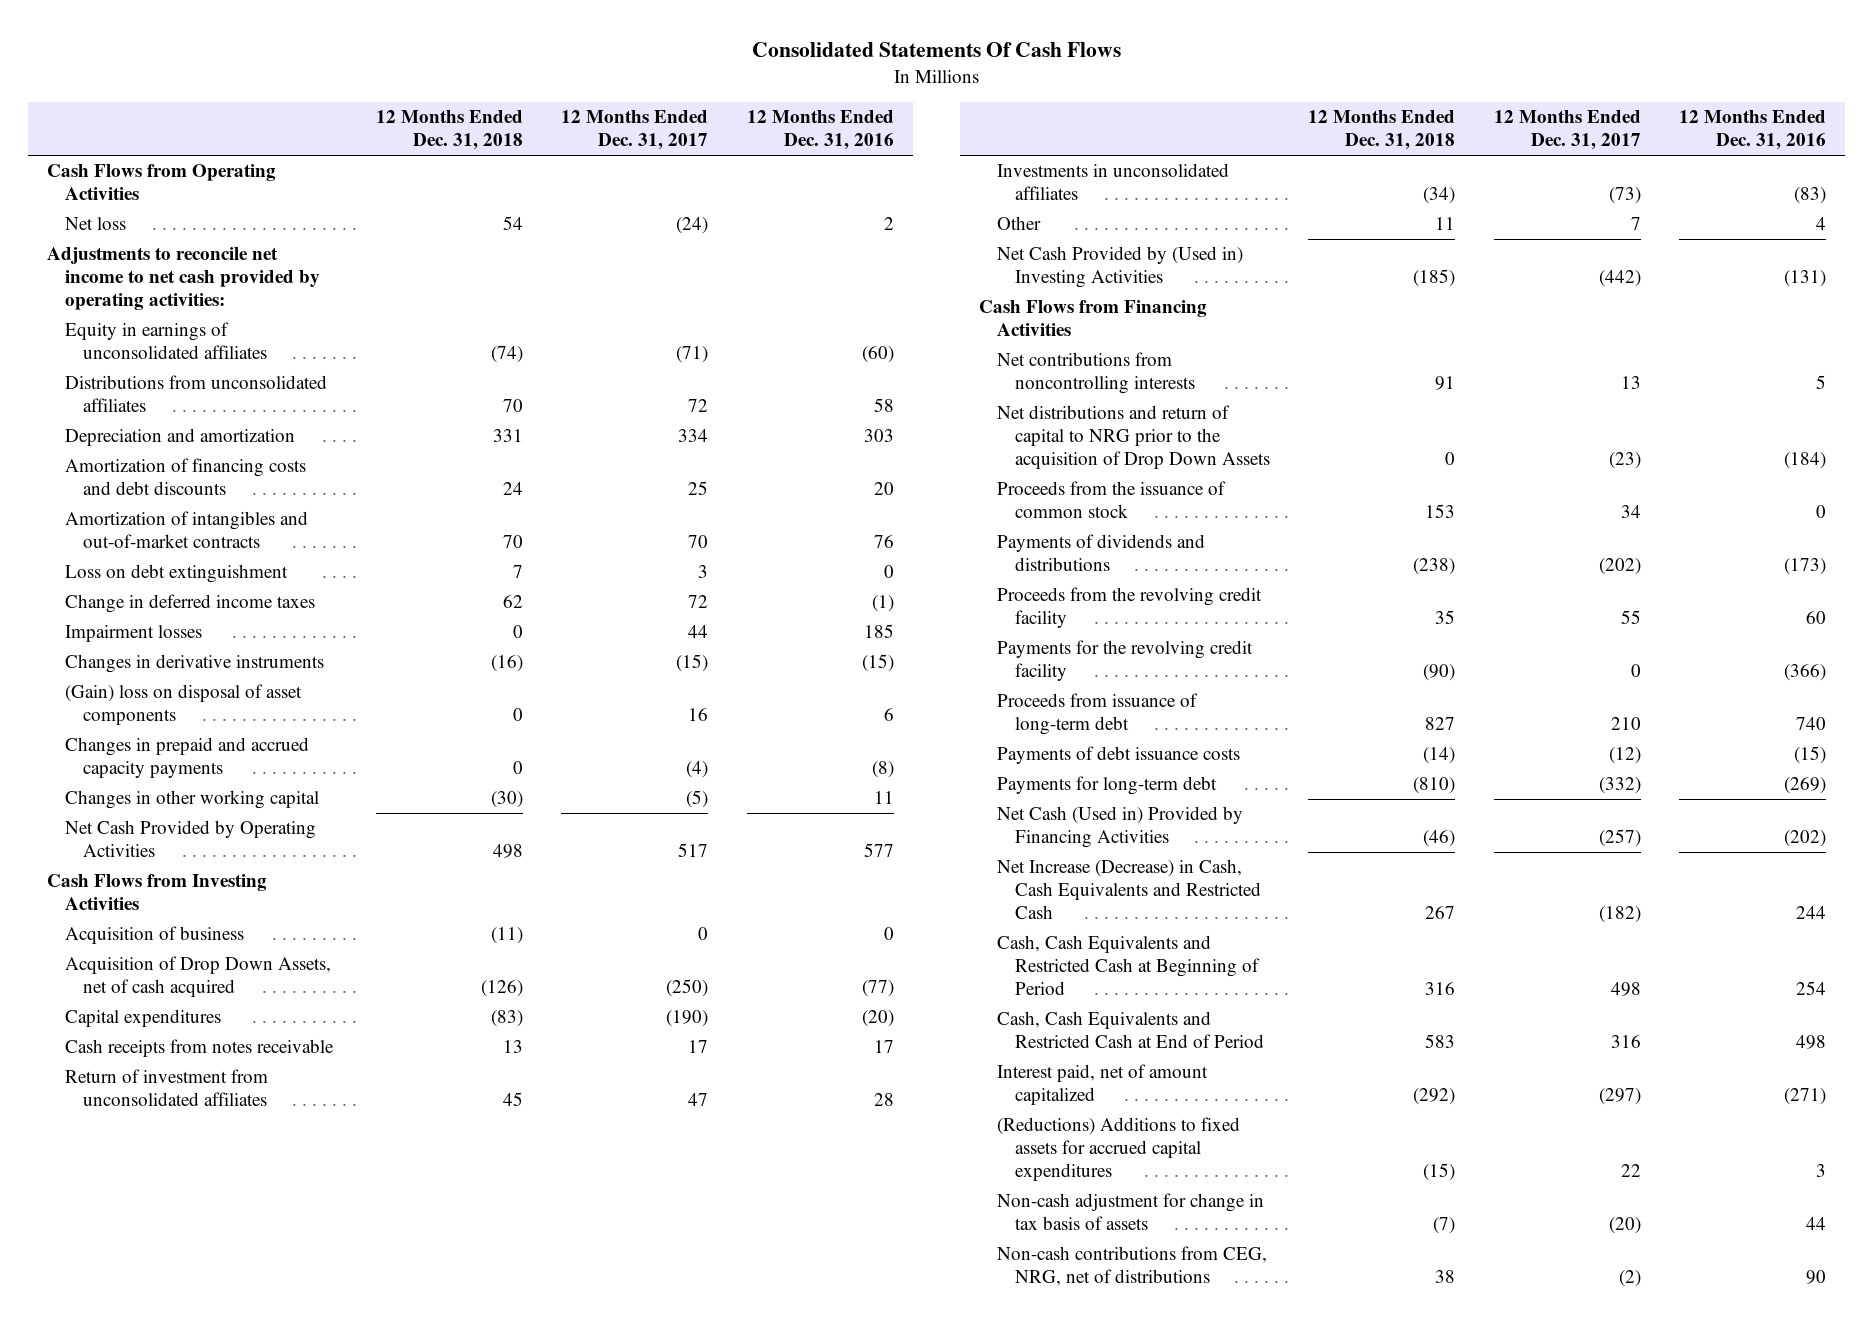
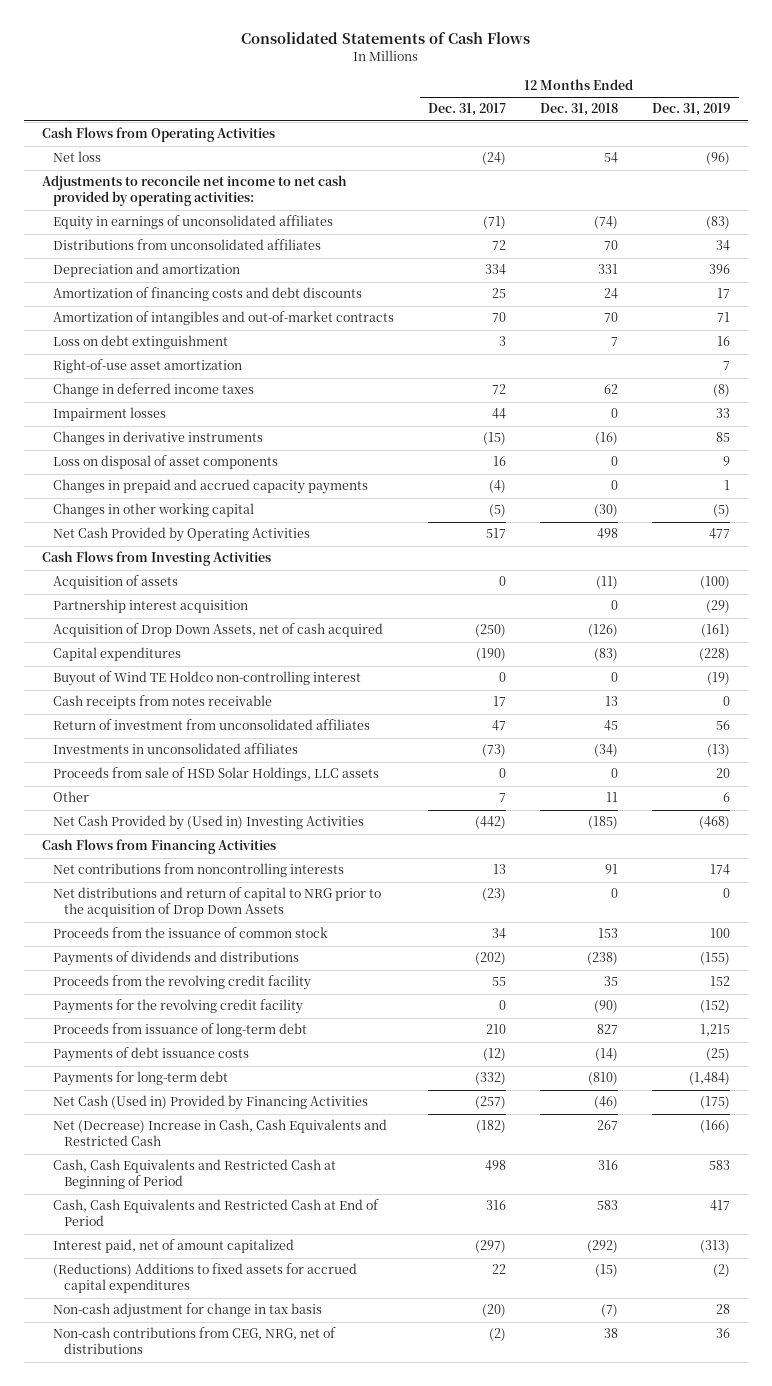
[751,42,1121,58] Consolidated Statements Of Cash Flows -> [240,31,530,44] Consolidated Statements of Cash Flows
[746,110,894,151] 12 Months Ended Dec. 31, 2016 -> none
none -> [652,103,731,117] Dec. 31, 2019
none -> [52,359,242,374] Right-of-use asset amortization
[65,684,303,726] (Gain) loss on disposal of asset components -> [52,455,278,470] Loss on disposal of asset components
[65,926,245,945] Acquisition of business -> [52,575,178,590] Acquisition of assets
none -> [52,599,248,614] Partnership interest acquisition
none -> [52,671,361,687] Buyout of Wind TE Holdco non-controlling interest
none -> [52,767,379,782] Proceeds from sale of HSD Solar Holdings, LLC assets
[997,859,1261,920] Net Increase (Decrease) in Cash, Cash Equivalents and Restricted Cash -> [52,1119,387,1147] Net (Decrease) Increase in Cash, Cash Equivalents and Restricted Cash
[997,1193,1265,1231] Non-cash adjustment for change in tax basis of assets -> [52,1303,322,1319] Non-cash adjustment for change in tax basis

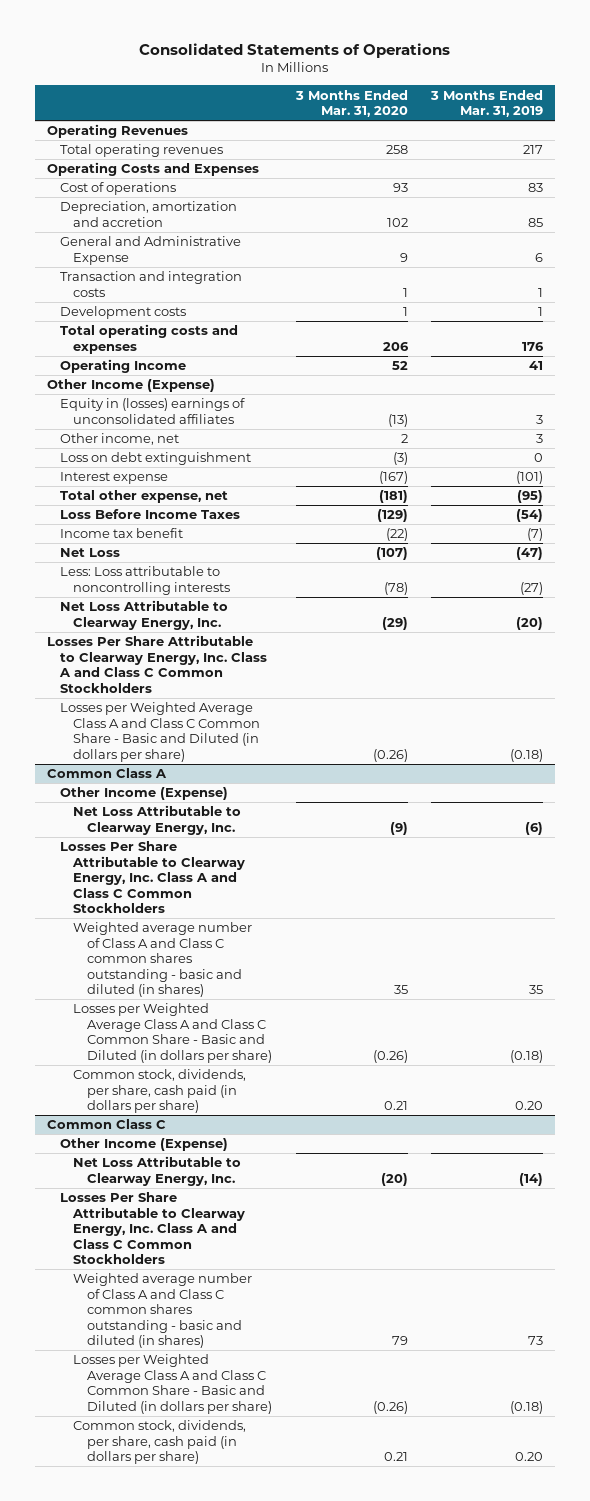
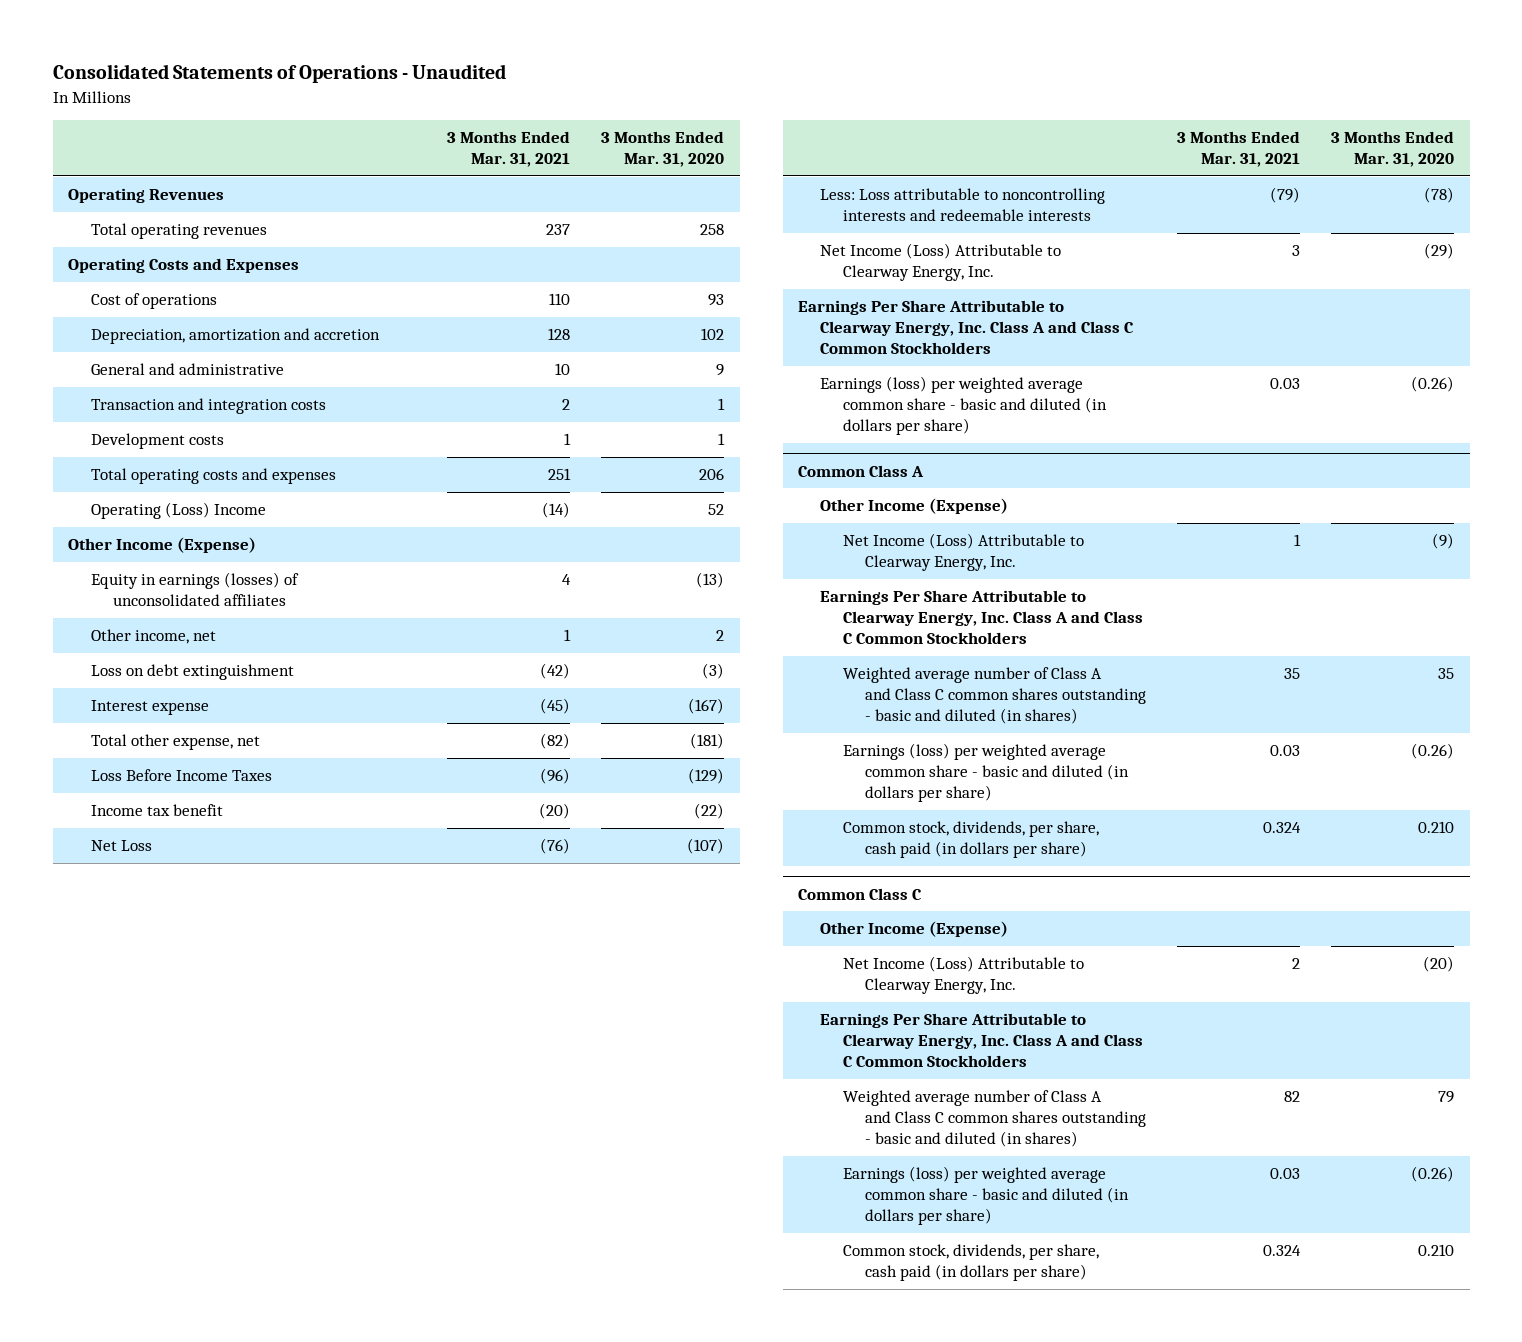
[139,42,451,58] Consolidated Statements of Operations -> [52,64,506,84] Consolidated Statements of Operations - Unaudited
[430,89,544,118] 3 Months Ended Mar. 31, 2019 -> none
none -> [447,131,571,168] 3 Months Ended Mar. 31, 2021
[59,236,241,265] General and Administrative Expense -> [90,363,284,376] General and administrative
[59,359,186,374] Operating Income -> [90,502,266,520] Operating (Loss) Income
[59,398,245,424] Equity in (losses) earnings of unconsolidated affiliates -> [90,572,299,607] Equity in earnings (losses) of unconsolidated affiliates
[59,566,231,595] Less: Loss attributable to noncontrolling interests -> [820,188,1106,222] Less: Loss attributable to noncontrolling interests and redeemable interests
[59,600,228,630] Net Loss Attributable to Clearway Energy, Inc. -> [820,243,1062,282] Net Income (Loss) Attributable to Clearway Energy, Inc.
[46,635,267,693] Losses Per Share Attributable to Clearway Energy, Inc. Class A and Class C Common Stockholders -> [798,300,1135,355] Earnings Per Share Attributable to Clearway Energy, Inc. Class A and Class C Common Stockholders
[59,702,261,762] Losses per Weighted Average Class A and Class C Common Share - Basic and Diluted (in dollars per share) -> [820,376,1107,436] Earnings (loss) per weighted average common share - basic and diluted (in dollars per share)
[73,805,242,835] Net Loss Attributable to Clearway Energy, Inc. -> [842,533,1084,572] Net Income (Loss) Attributable to Clearway Energy, Inc.
[59,841,246,914] Losses Per Share Attributable to Clearway Energy, Inc. Class A and Class C Common Stockholders -> [820,590,1143,645] Earnings Per Share Attributable to Clearway Energy, Inc. Class A and Class C Common Stockholders
[73,1003,272,1063] Losses per Weighted Average Class A and Class C Common Share - Basic and Diluted (in dollars per share) -> [842,743,1130,803] Earnings (loss) per weighted average common share - basic and diluted (in dollars per share)
[383,1101,408,1111] 0.21 -> [1418,821,1455,834] 0.210
[73,1156,242,1186] Net Loss Attributable to Clearway Energy, Inc. -> [842,956,1084,995] Net Income (Loss) Attributable to Clearway Energy, Inc.
[59,1192,246,1265] Losses Per Share Attributable to Clearway Energy, Inc. Class A and Class C Common Stockholders -> [820,1013,1143,1068] Earnings Per Share Attributable to Clearway Energy, Inc. Class A and Class C Common Stockholders
[73,1354,272,1414] Losses per Weighted Average Class A and Class C Common Share - Basic and Diluted (in dollars per share) -> [842,1166,1130,1226] Earnings (loss) per weighted average common share - basic and diluted (in dollars per share)
[383,1452,408,1462] 0.21 -> [1418,1244,1455,1257] 0.210

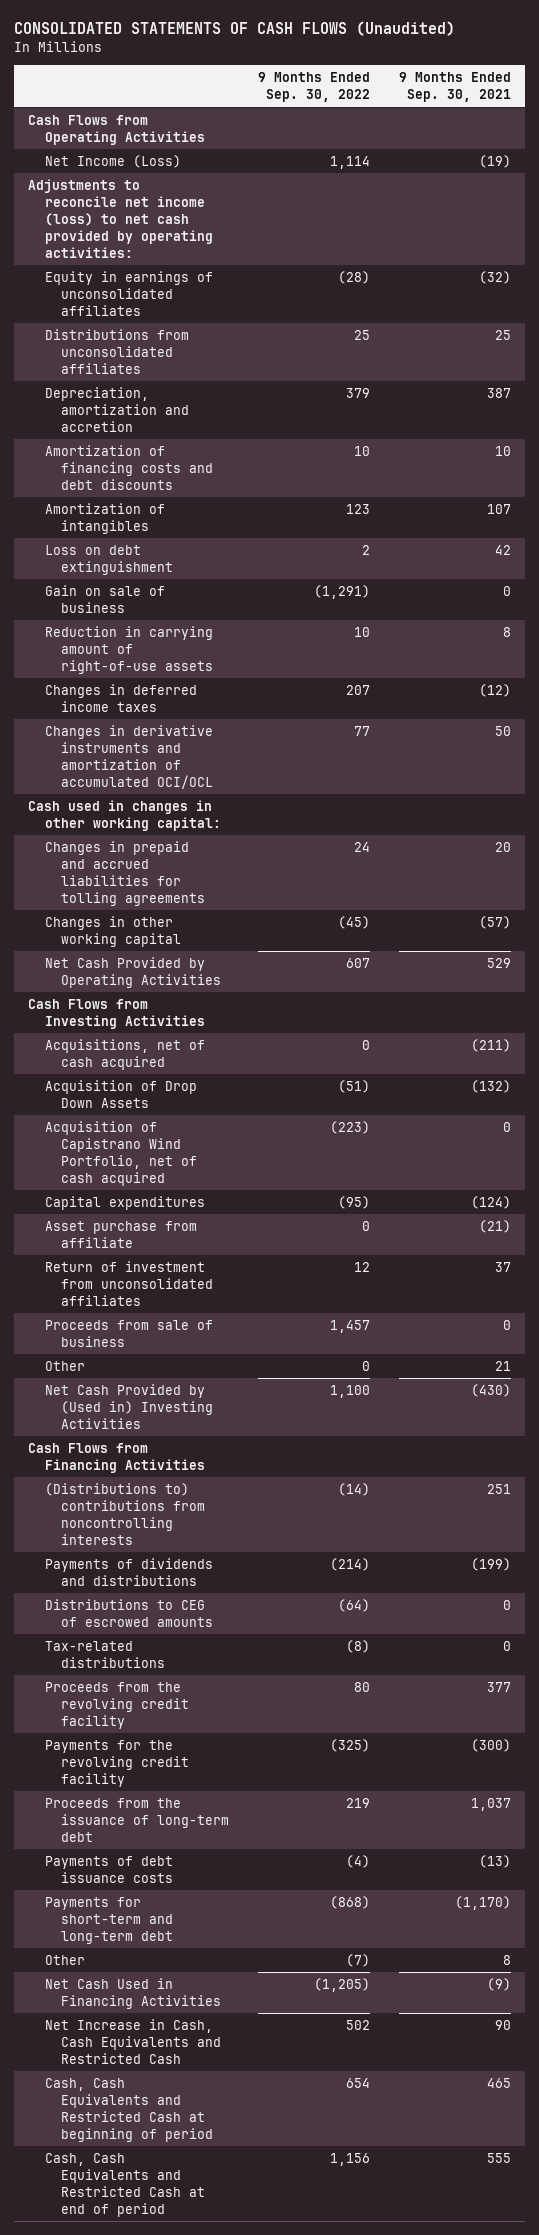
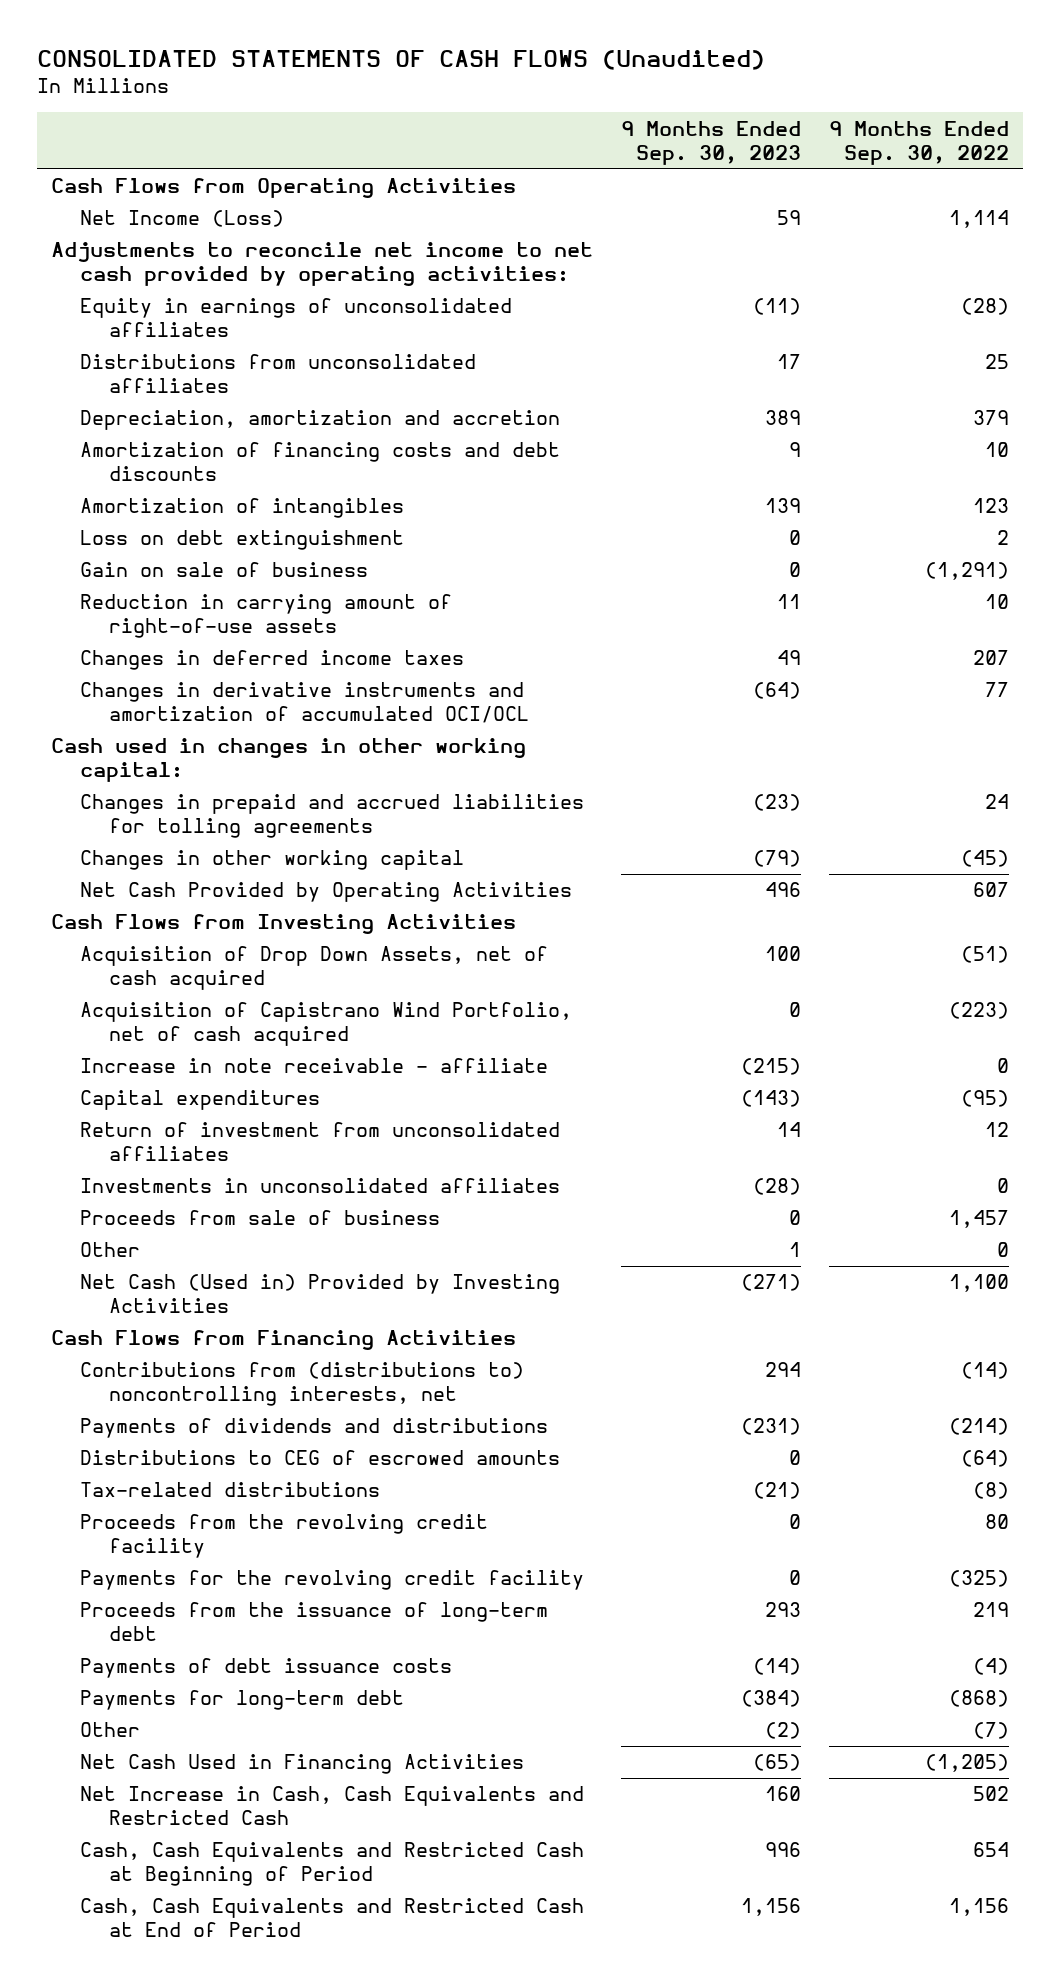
[399,72,512,103] 9 Months Ended Sep. 30, 2021 -> none
none -> [621,120,802,165] 9 Months Ended Sep. 30, 2023
[28,178,213,258] Adjustments to reconcile net income (loss) to net cash provided by operating activities: -> [50,242,593,287] Adjustments to reconcile net income to net cash provided by operating activities:
[44,1038,205,1070] Acquisitions, net of cash acquired -> none
[44,1079,197,1108] Acquisition of Drop Down Assets -> [79,946,548,991] Acquisition of Drop Down Assets, net of cash acquired
none -> [79,1058,548,1074] Increase in note receivable - affiliate
[44,1220,197,1248] Asset purchase from affiliate -> none
none -> [79,1178,560,1194] Investments in unconsolidated affiliates
[44,1383,214,1429] Net Cash Provided by (Used in) Investing Activities -> [79,1274,560,1314] Net Cash (Used in) Provided by Investing Activities
[44,1482,206,1545] (Distributions to) contributions from noncontrolling interests -> [79,1362,524,1407] Contributions from (distributions to) noncontrolling interests, net
[44,1896,174,1944] Payments for short-term and long-term debt -> [79,1690,404,1711] Payments for long-term debt
[44,2077,214,2142] Cash, Cash Equivalents and Restricted Cash at beginning of period -> [79,1842,584,1887] Cash, Cash Equivalents and Restricted Cash at Beginning of Period
[44,2152,206,2217] Cash, Cash Equivalents and Restricted Cash at end of period -> [79,1898,584,1938] Cash, Cash Equivalents and Restricted Cash at End of Period

